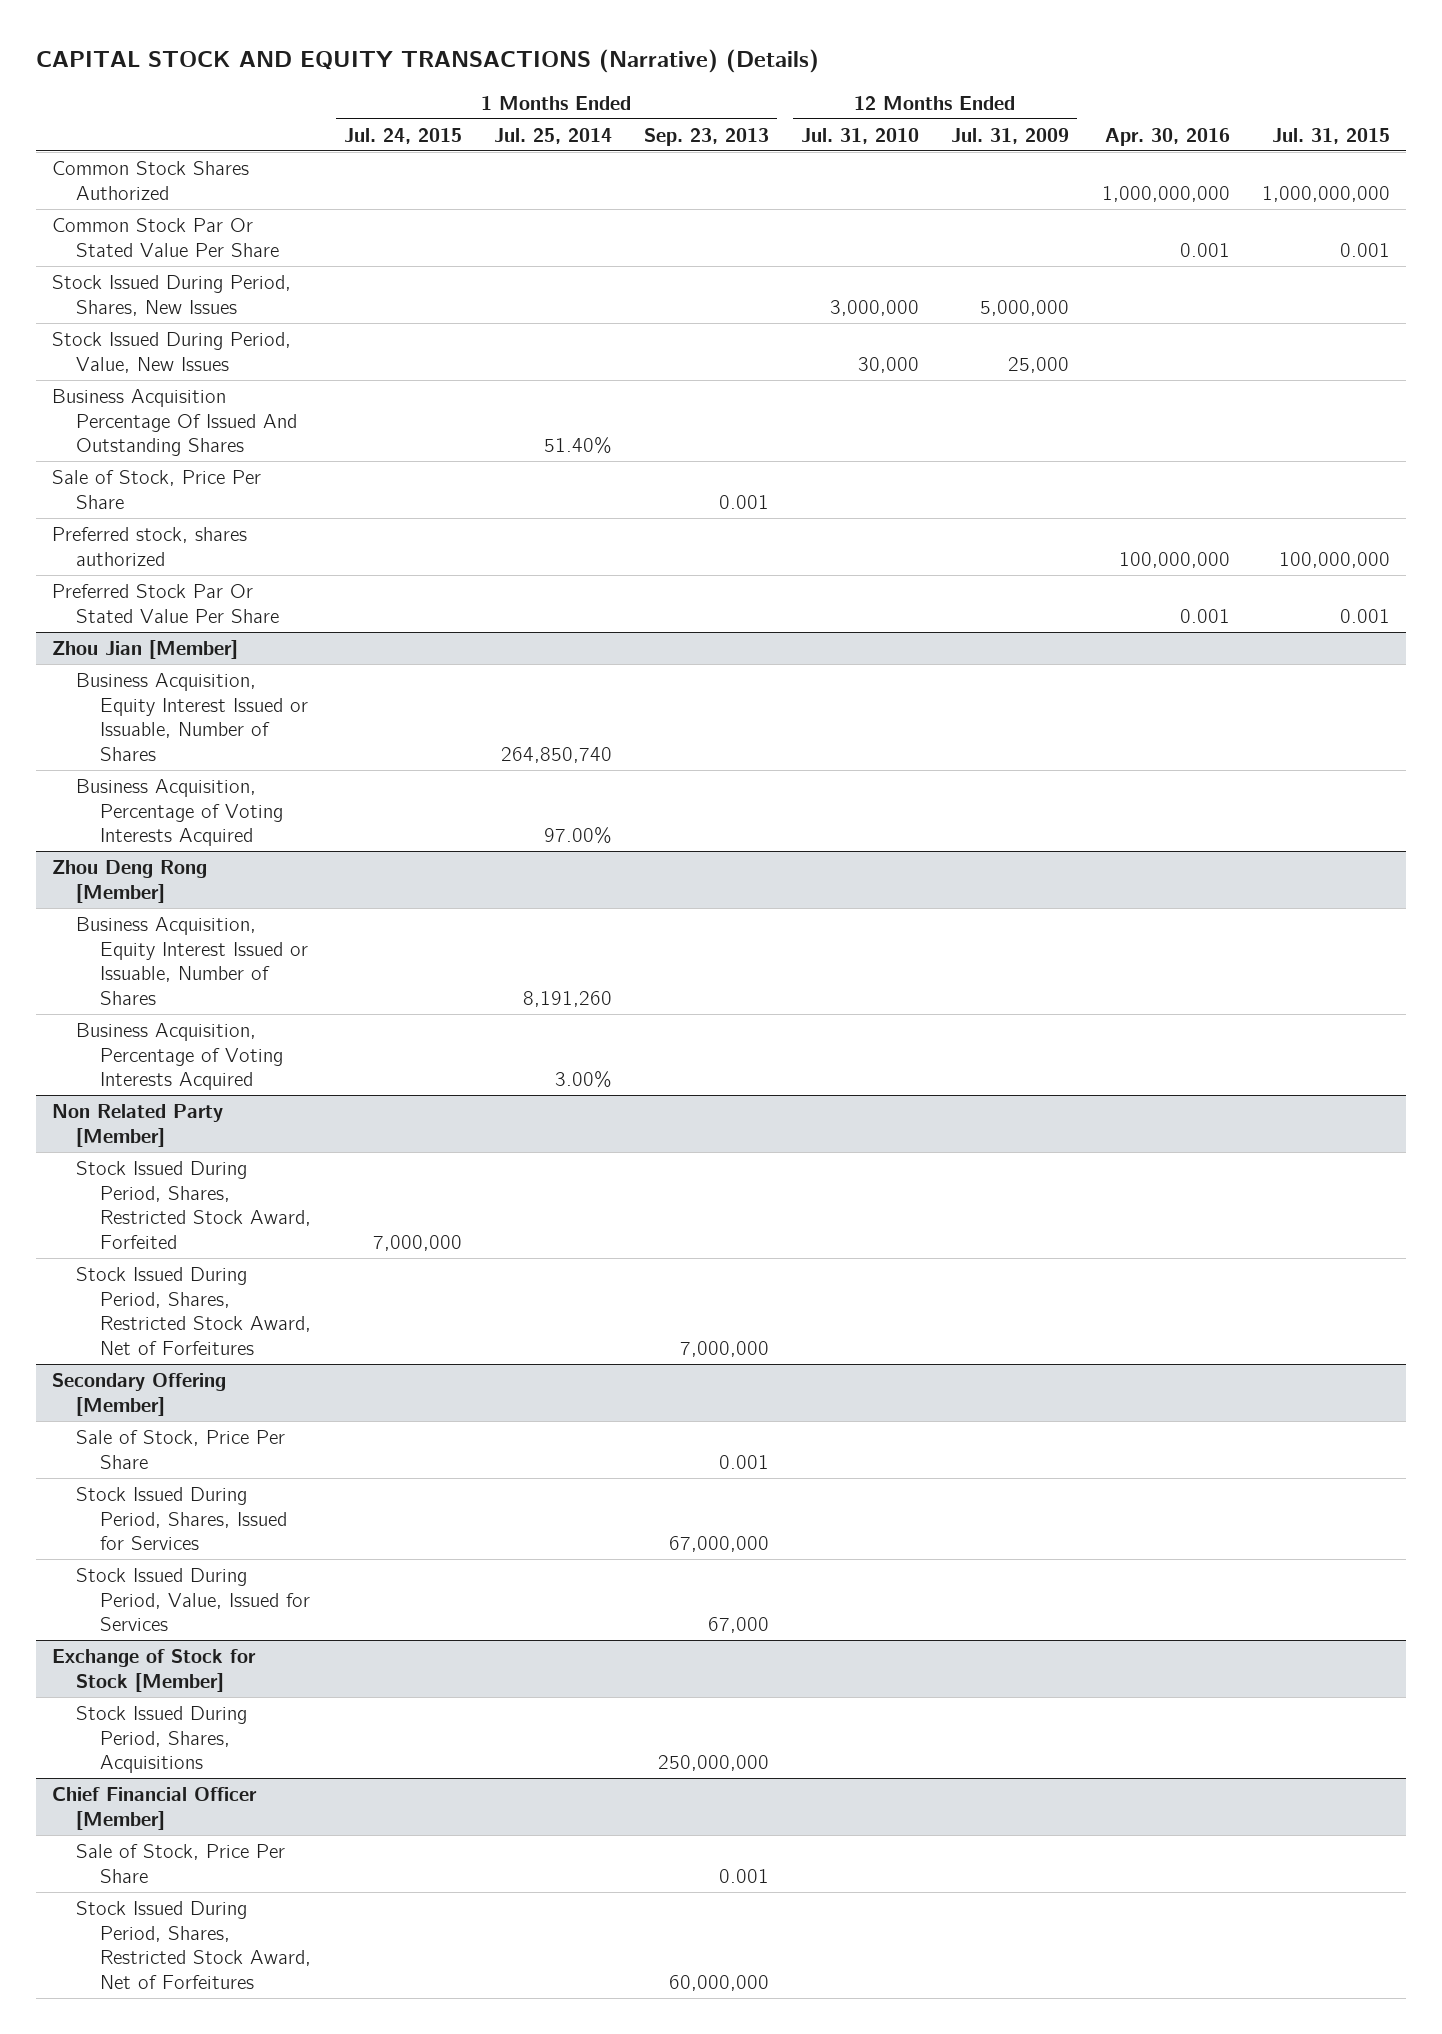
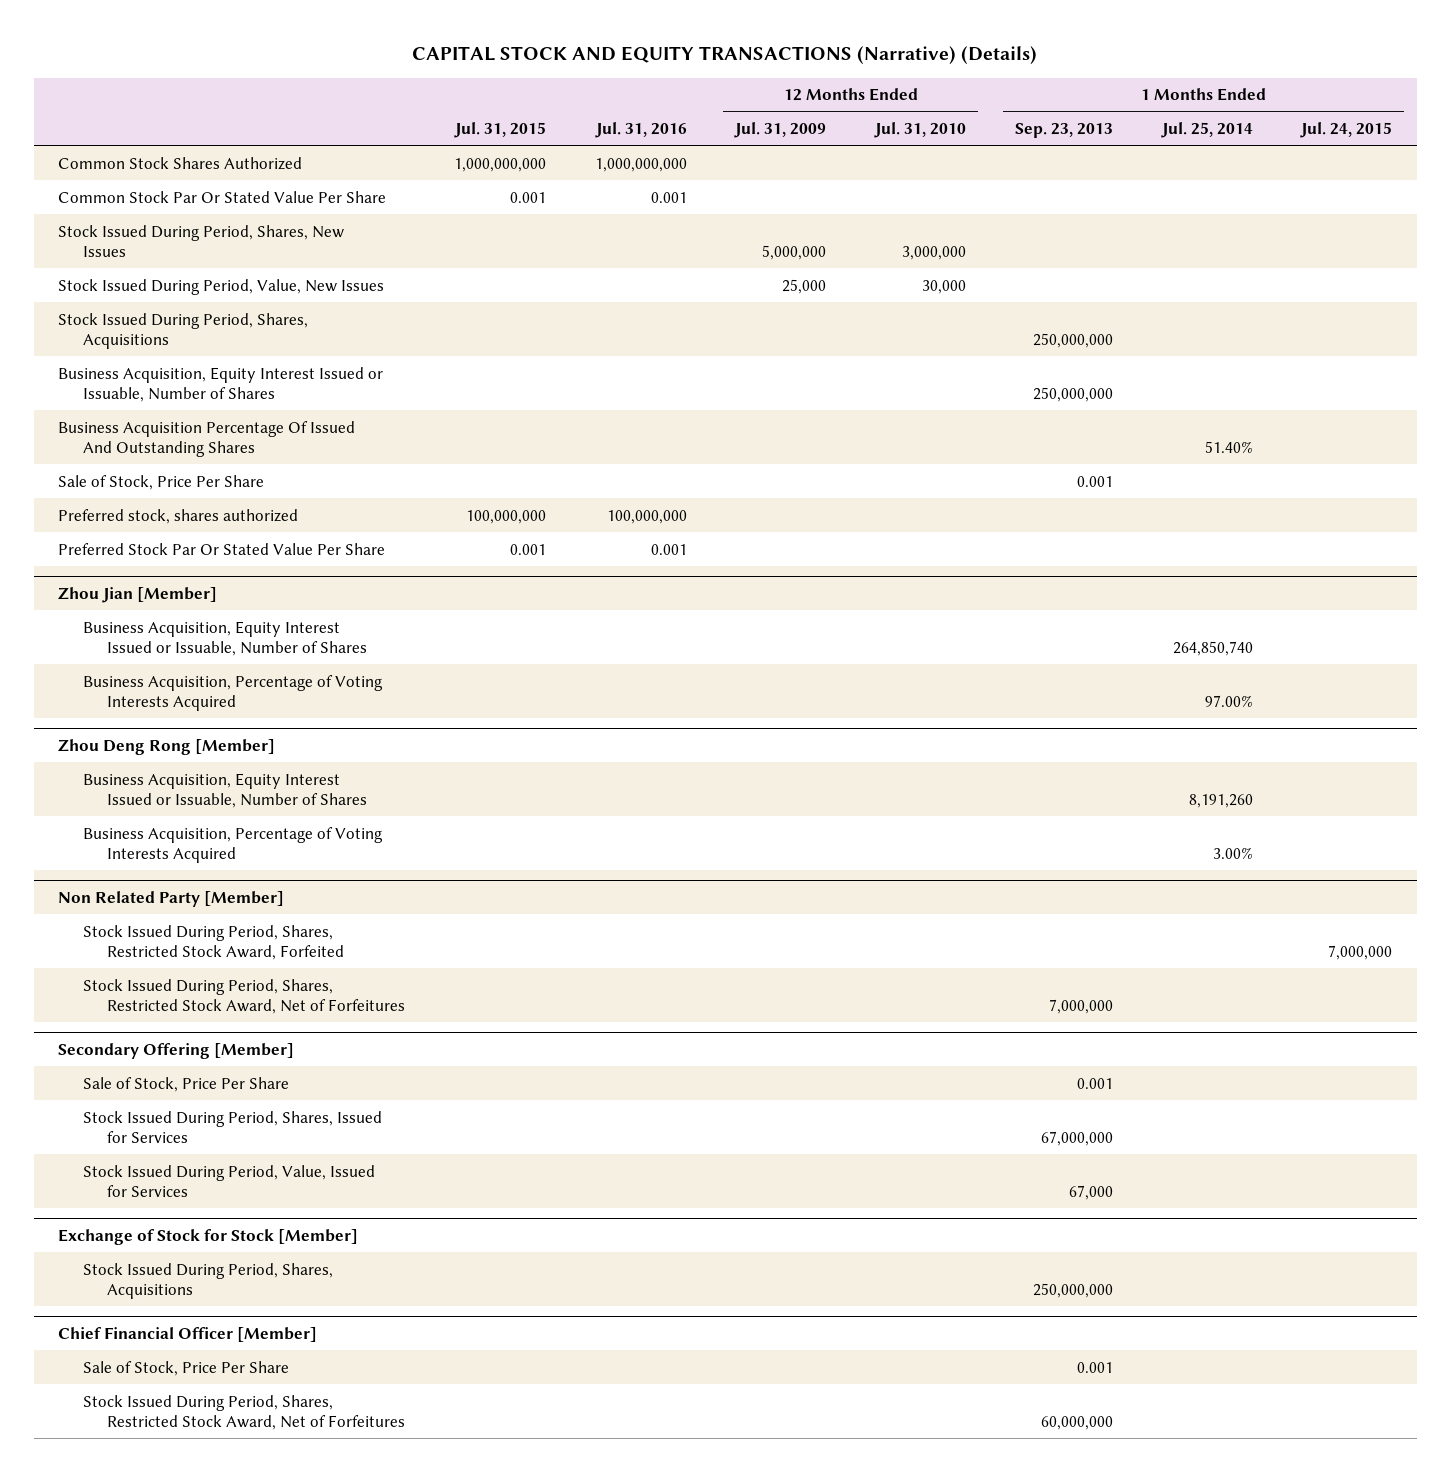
[1104,127,1230,146] Apr. 30, 2016 -> none
none -> [594,121,687,138] Jul. 31, 2016
none -> [58,312,309,349] Stock Issued During Period, Shares, Acquisitions
none -> [58,366,384,402] Business Acquisition, Equity Interest Issued or Issuable, Number of Shares

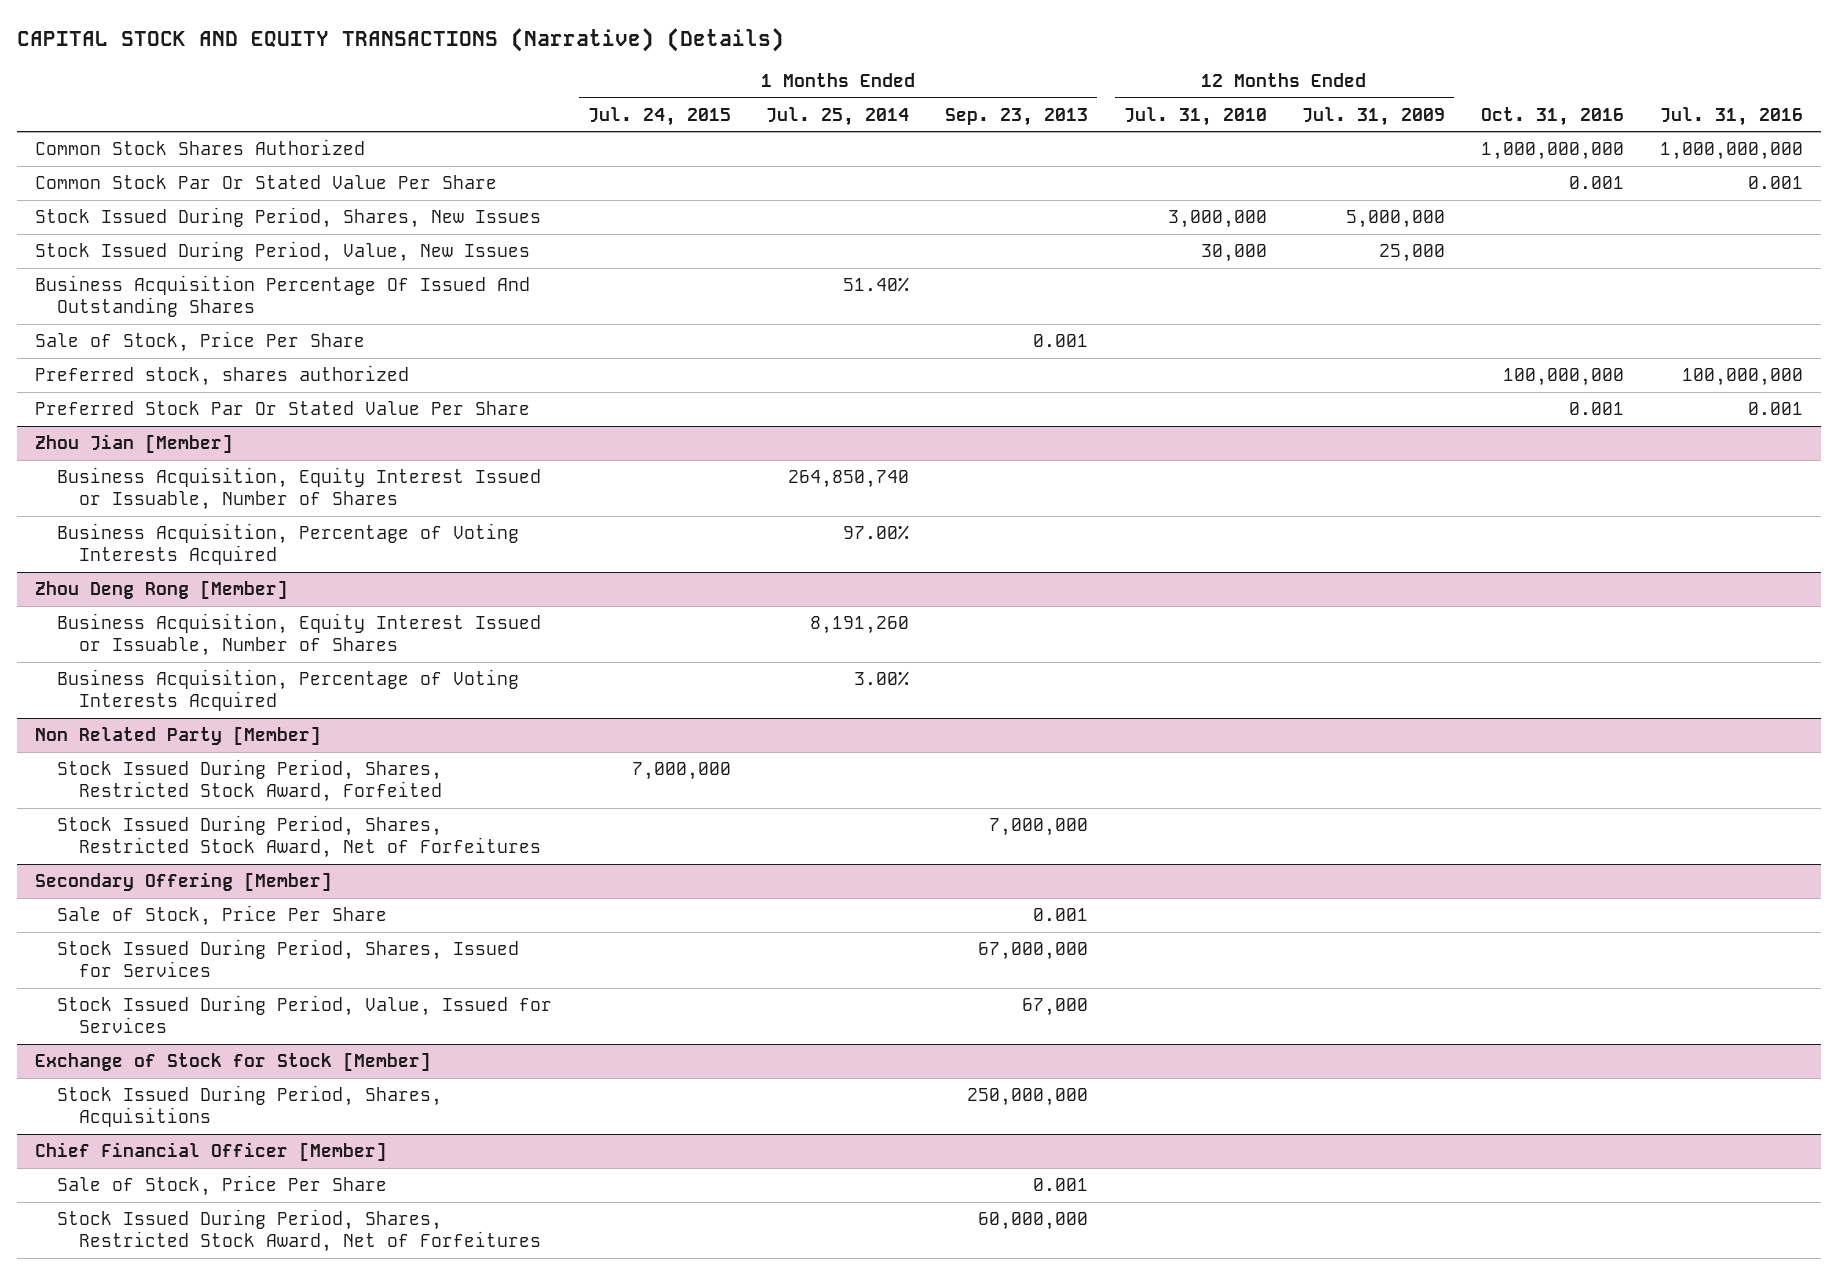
[453,121,546,138] Jul. 31, 2015 -> none
none -> [1481,106,1625,126] Oct. 31, 2016
[58,312,309,349] Stock Issued During Period, Shares, Acquisitions -> none
[58,366,384,402] Business Acquisition, Equity Interest Issued or Issuable, Number of Shares -> none

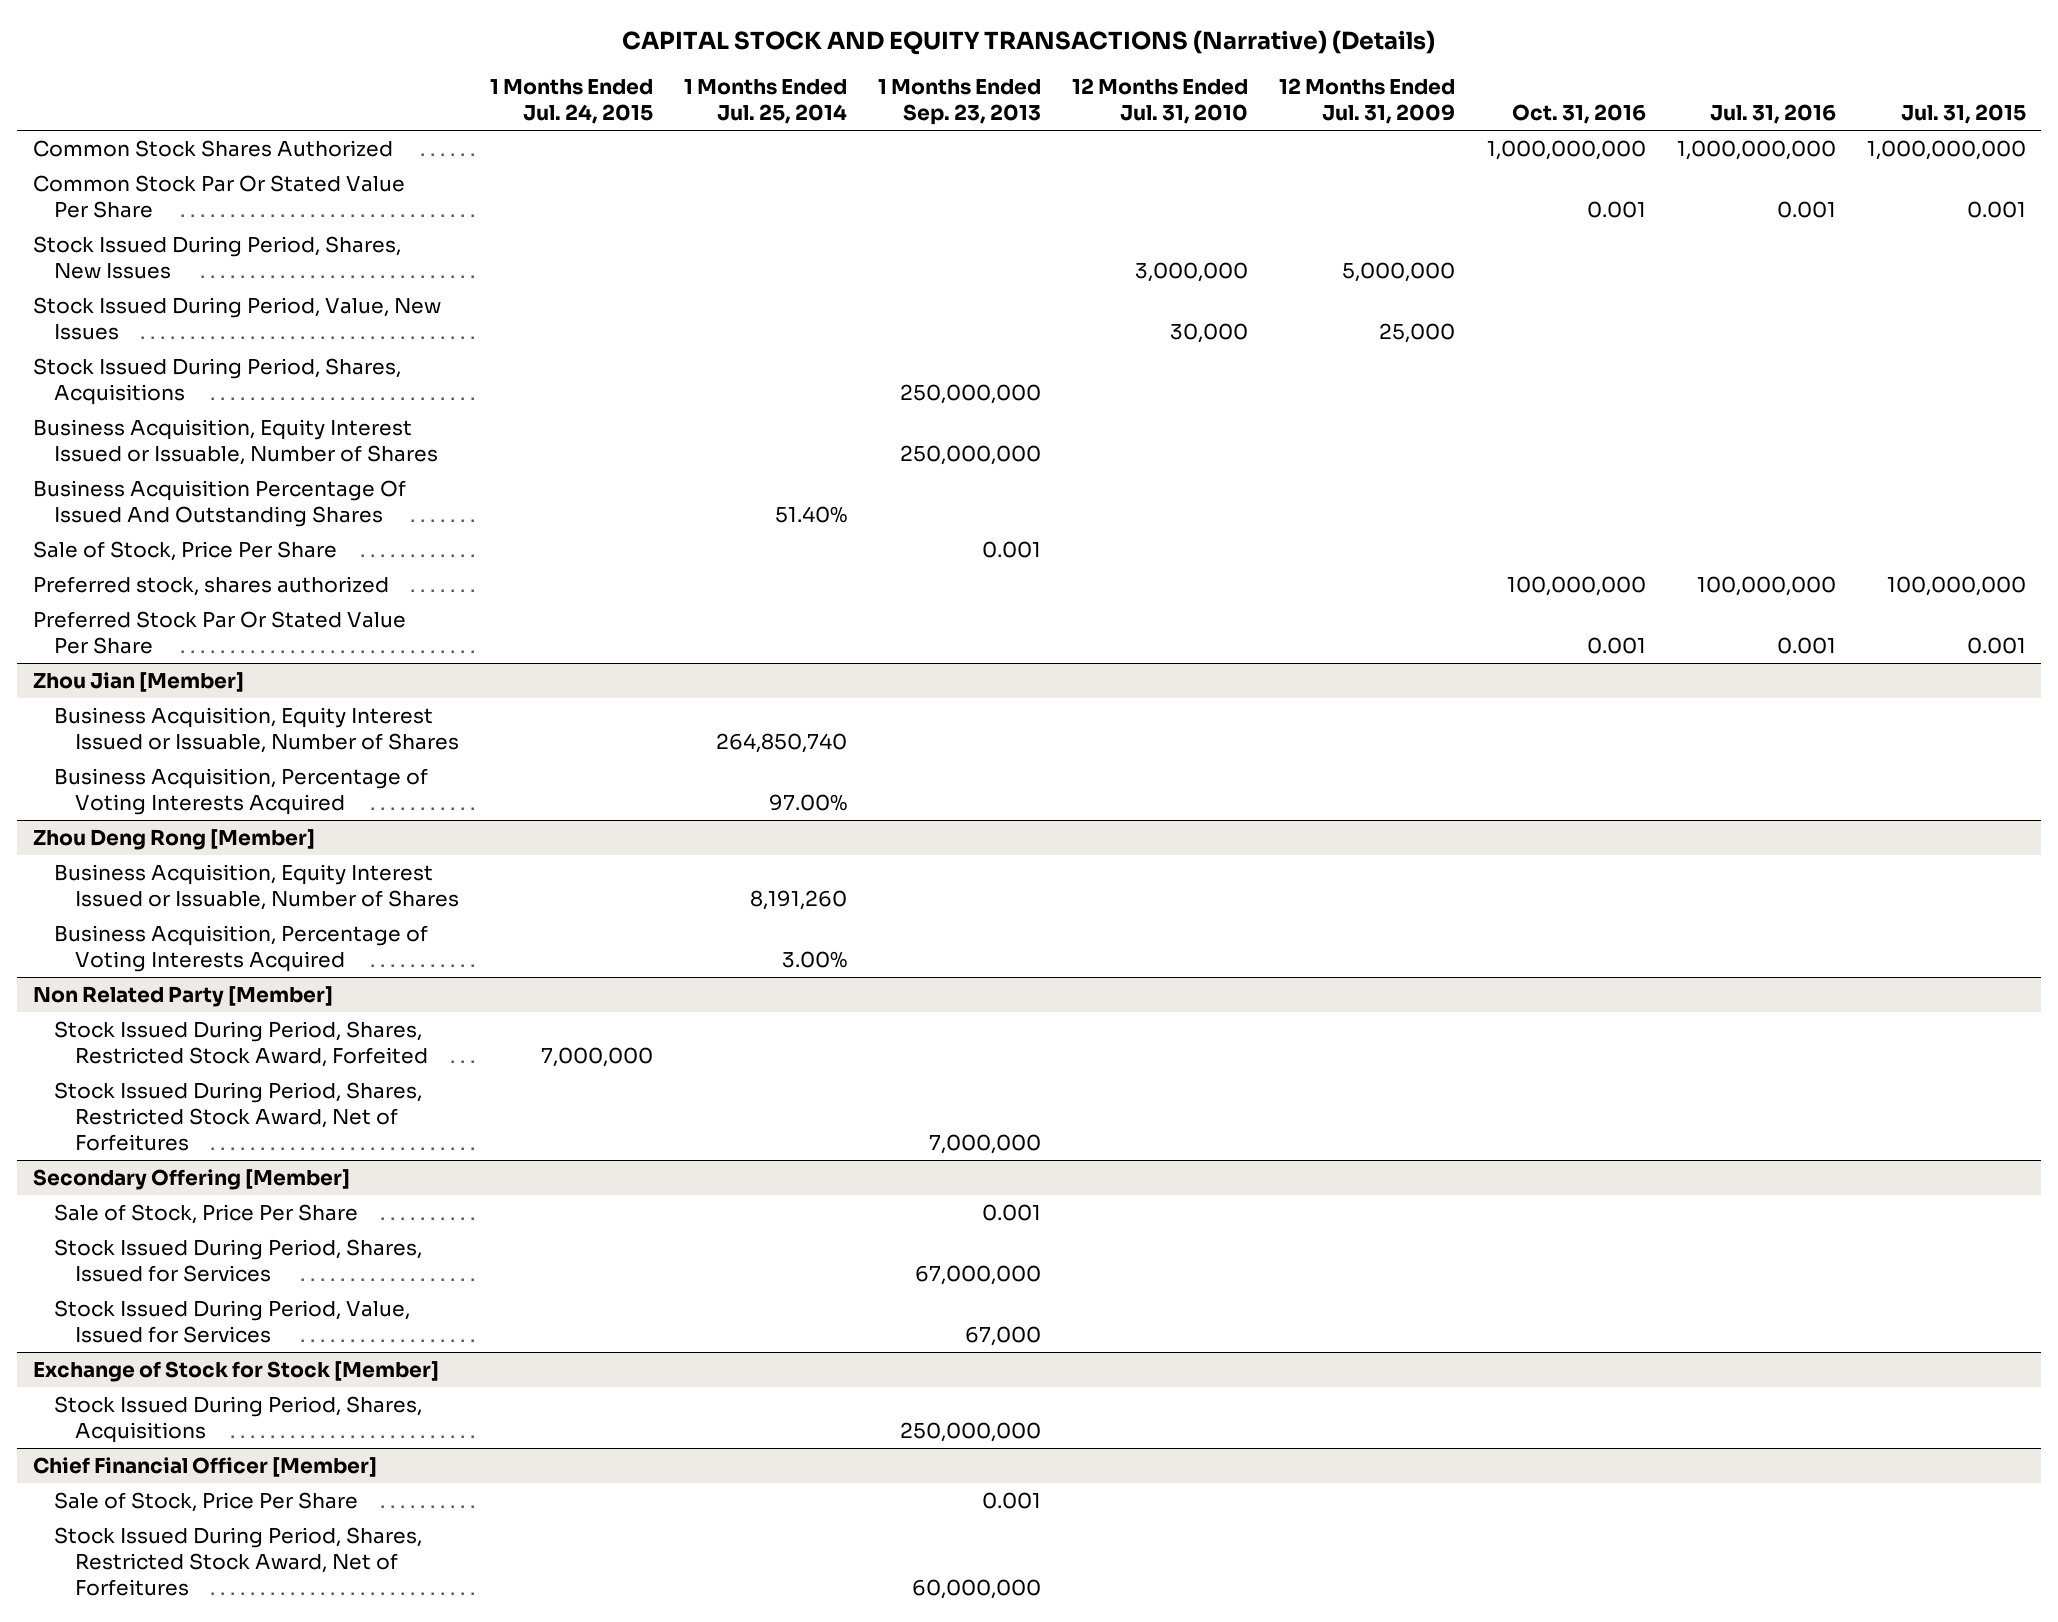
none -> [1900,104,2026,125] Jul. 31, 2015
none -> [32,357,401,406] Stock Issued During Period, Shares, Acquisitions
none -> [32,418,438,466] Business Acquisition, Equity Interest Issued or Issuable, Number of Shares

